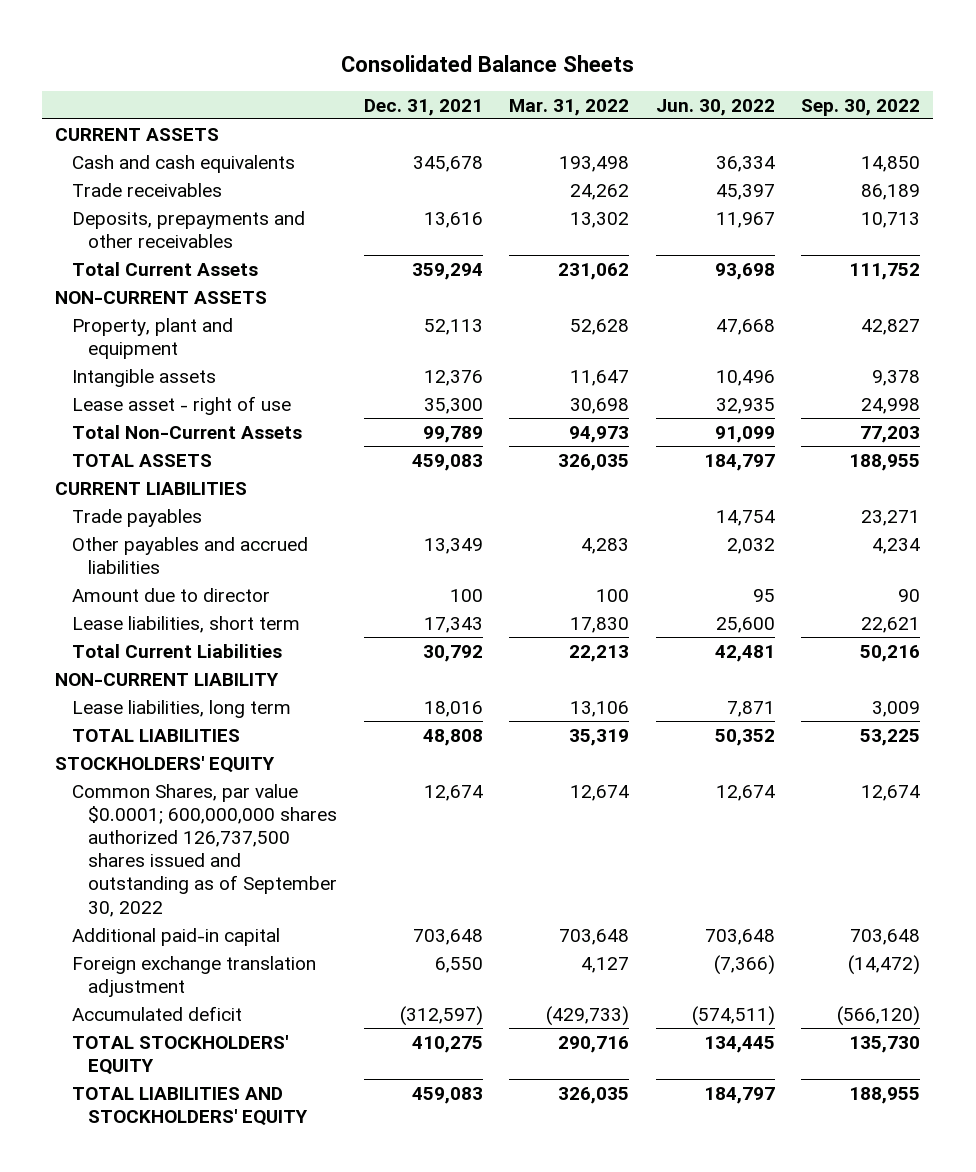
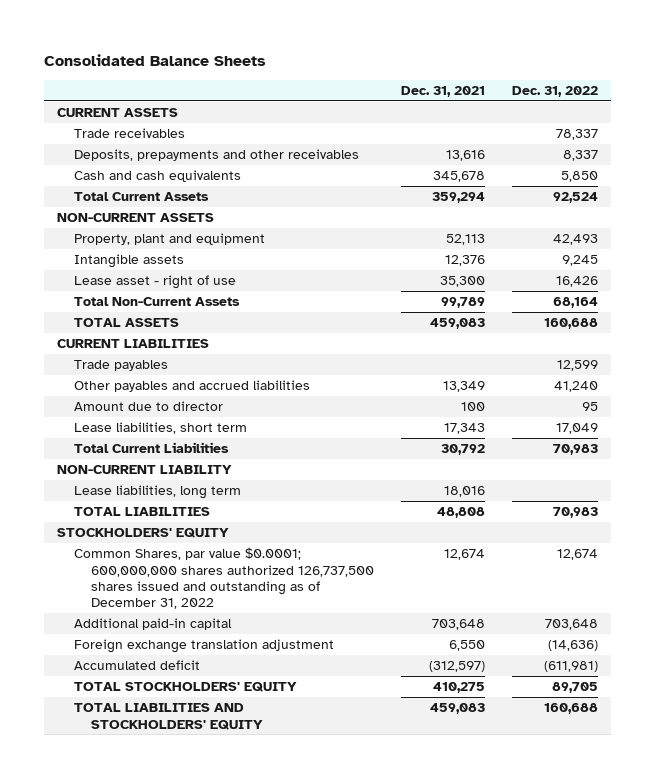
[509,98,630,116] Mar. 31, 2022 -> none
[655,98,775,116] Jun. 30, 2022 -> none
[801,98,921,116] Sep. 30, 2022 -> none
none -> [511,86,598,98] Dec. 31, 2022
[71,154,295,173] Cash and cash equivalents -> [73,170,241,183] Cash and cash equivalents
[71,783,338,917] Common Shares, par value $0.0001; 600,000,000 shares authorized 126,737,500 shares issued and outstanding as of September 30, 2022 -> [73,547,374,610] Common Shares, par value $0.0001; 600,000,000 shares authorized 126,737,500 shares issued and outstanding as of December 31, 2022

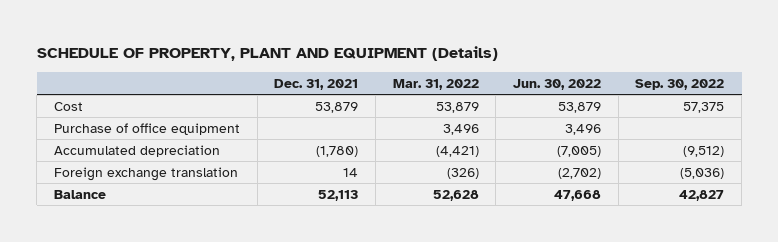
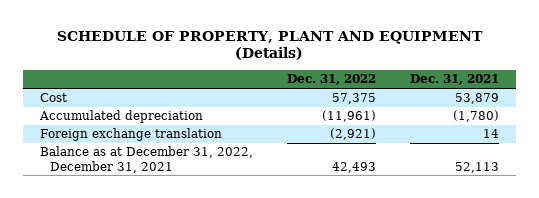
[392,79,479,91] Mar. 31, 2022 -> none
[513,79,602,91] Jun. 30, 2022 -> none
[635,79,725,91] Sep. 30, 2022 -> none
none -> [286,74,376,86] Dec. 31, 2022
[53,122,240,135] Purchase of office equipment -> none
[53,189,106,199] Balance -> [39,146,253,173] Balance as at December 31, 2022, December 31, 2021

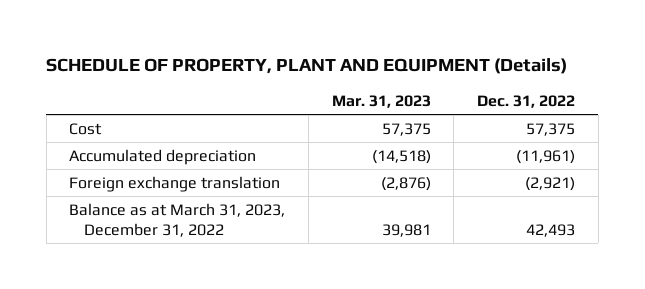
[410,74,500,86] Dec. 31, 2021 -> none
none -> [331,94,431,108] Mar. 31, 2023
[39,146,253,173] Balance as at December 31, 2022, December 31, 2021 -> [69,202,286,237] Balance as at March 31, 2023, December 31, 2022

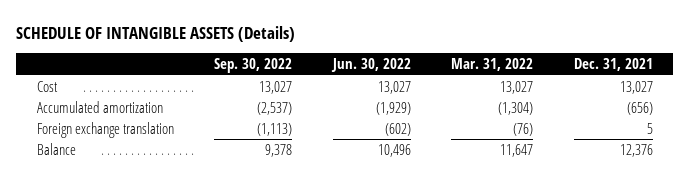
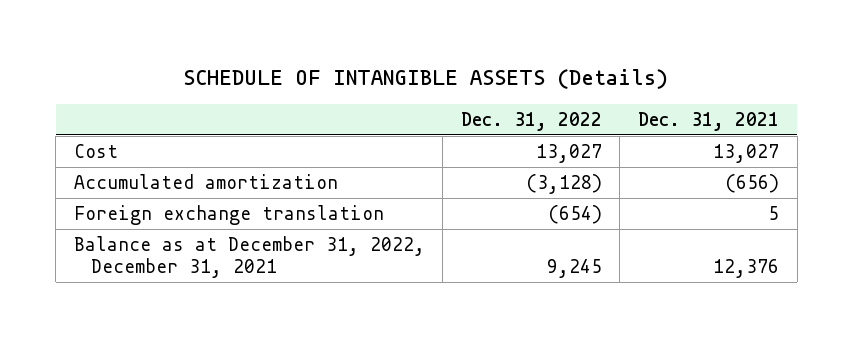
[214,58,293,74] Sep. 30, 2022 -> none
[330,58,411,73] Jun. 30, 2022 -> none
[451,58,534,72] Mar. 31, 2022 -> none
none -> [460,111,602,131] Dec. 31, 2022
[36,142,76,155] Balance -> [73,236,425,279] Balance as at December 31, 2022, December 31, 2021

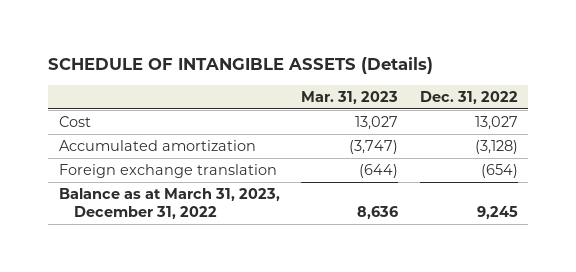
[638,111,780,131] Dec. 31, 2021 -> none
none -> [301,90,399,104] Mar. 31, 2023
[73,236,425,279] Balance as at December 31, 2022, December 31, 2021 -> [58,188,280,219] Balance as at March 31, 2023, December 31, 2022

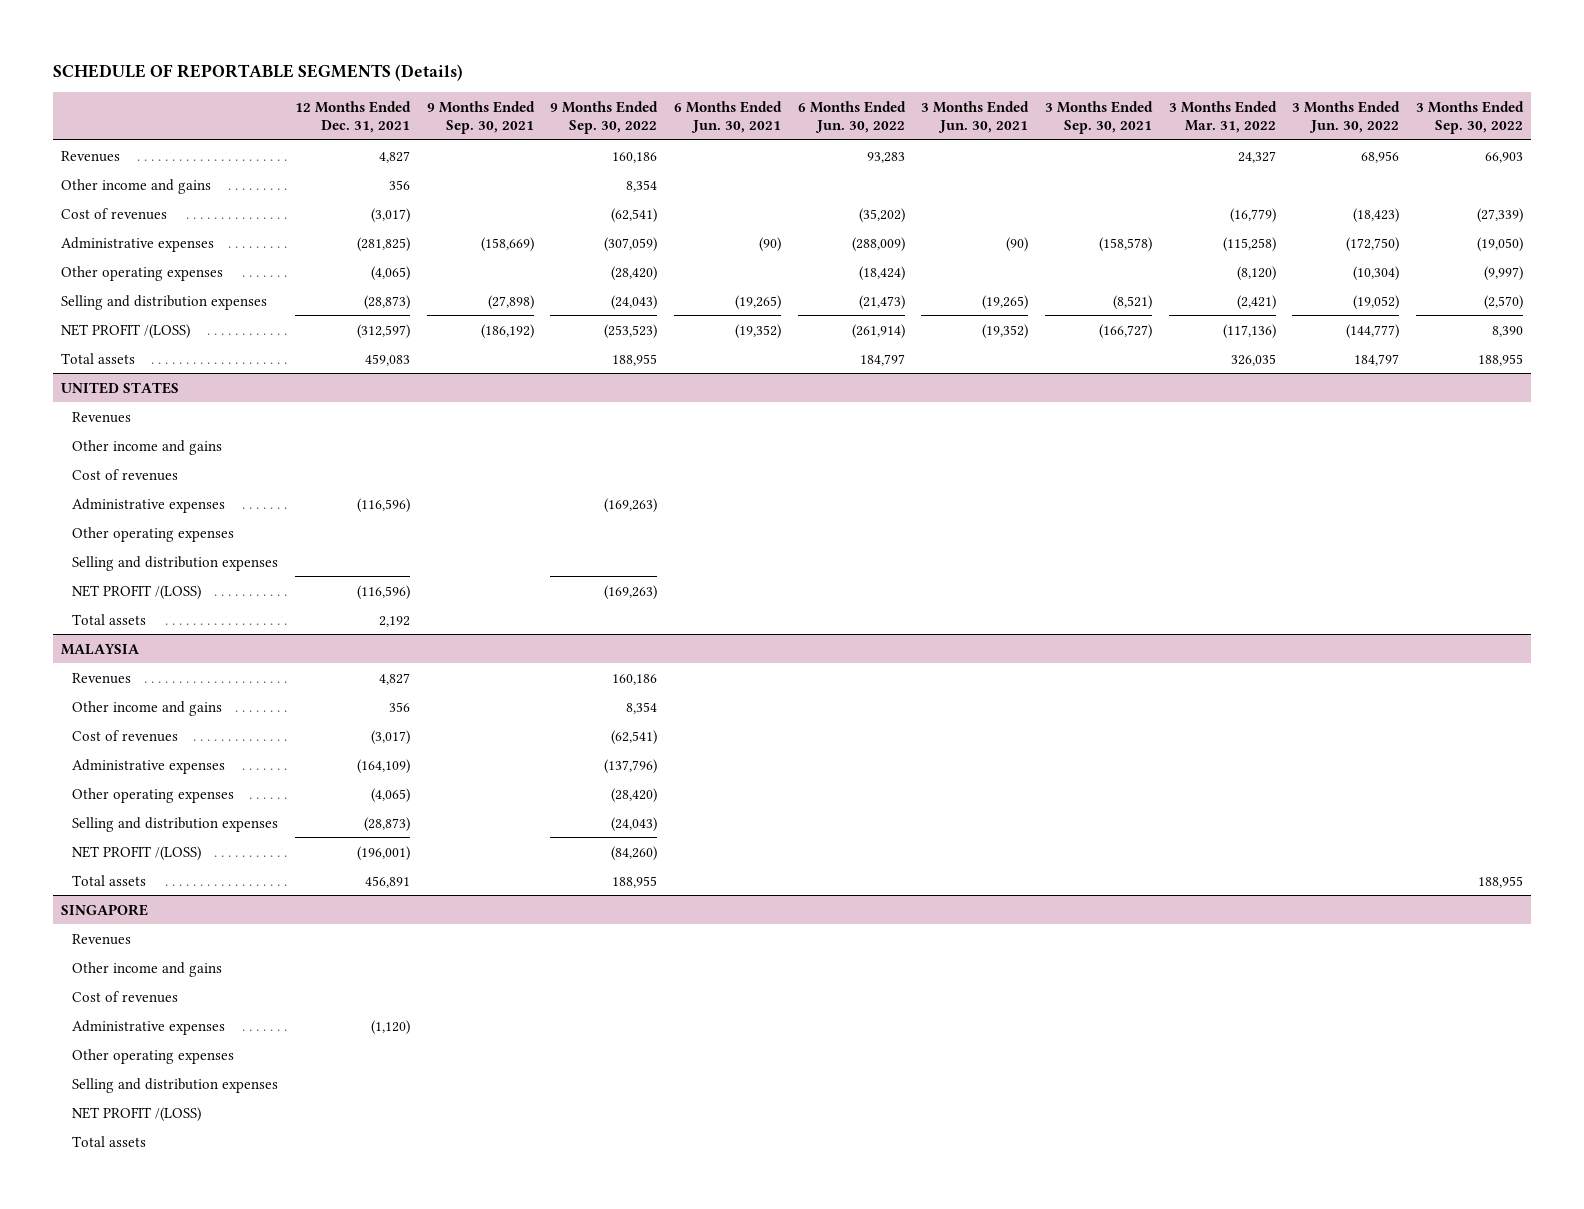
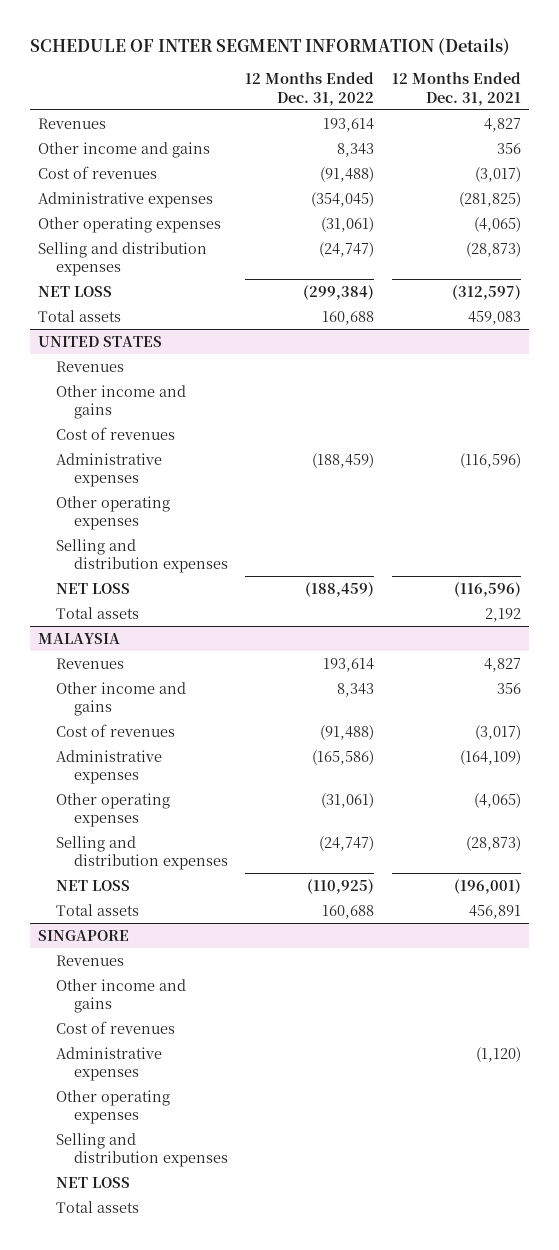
[53,63,464,81] SCHEDULE OF REPORTABLE SEGMENTS (Details) -> [29,38,510,56] SCHEDULE OF INTER SEGMENT INFORMATION (Details)
[426,100,535,134] 9 Months Ended Sep. 30, 2021 -> none
[550,100,659,134] 9 Months Ended Sep. 30, 2022 -> none
[673,100,782,133] 6 Months Ended Jun. 30, 2021 -> none
[797,100,906,133] 6 Months Ended Jun. 30, 2022 -> none
[921,100,1030,133] 3 Months Ended Jun. 30, 2021 -> none
[1044,100,1153,134] 3 Months Ended Sep. 30, 2021 -> none
[1168,100,1277,133] 3 Months Ended Mar. 31, 2022 -> none
[1292,100,1401,133] 3 Months Ended Jun. 30, 2022 -> none
[1415,100,1524,134] 3 Months Ended Sep. 30, 2022 -> none
none -> [245,72,375,106] 12 Months Ended Dec. 31, 2022
[61,323,191,339] NET PROFIT /(LOSS) -> [38,285,113,297] NET LOSS
[72,584,202,600] NET PROFIT /(LOSS) -> [56,582,131,594] NET LOSS
[72,845,202,861] NET PROFIT /(LOSS) -> [56,879,131,891] NET LOSS
[72,1106,202,1122] NET PROFIT /(LOSS) -> [56,1176,131,1188] NET LOSS

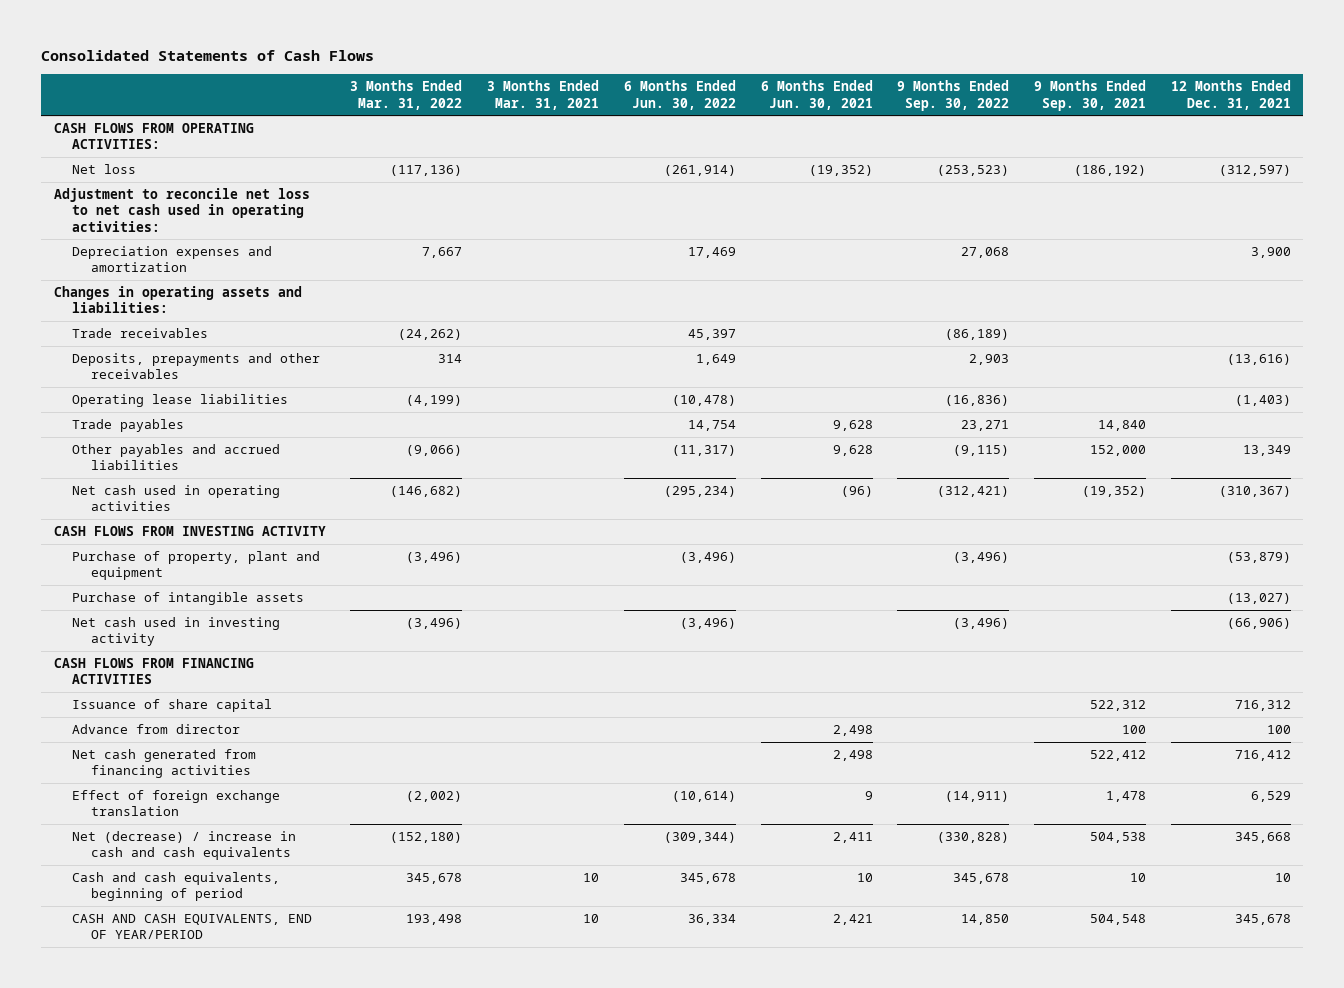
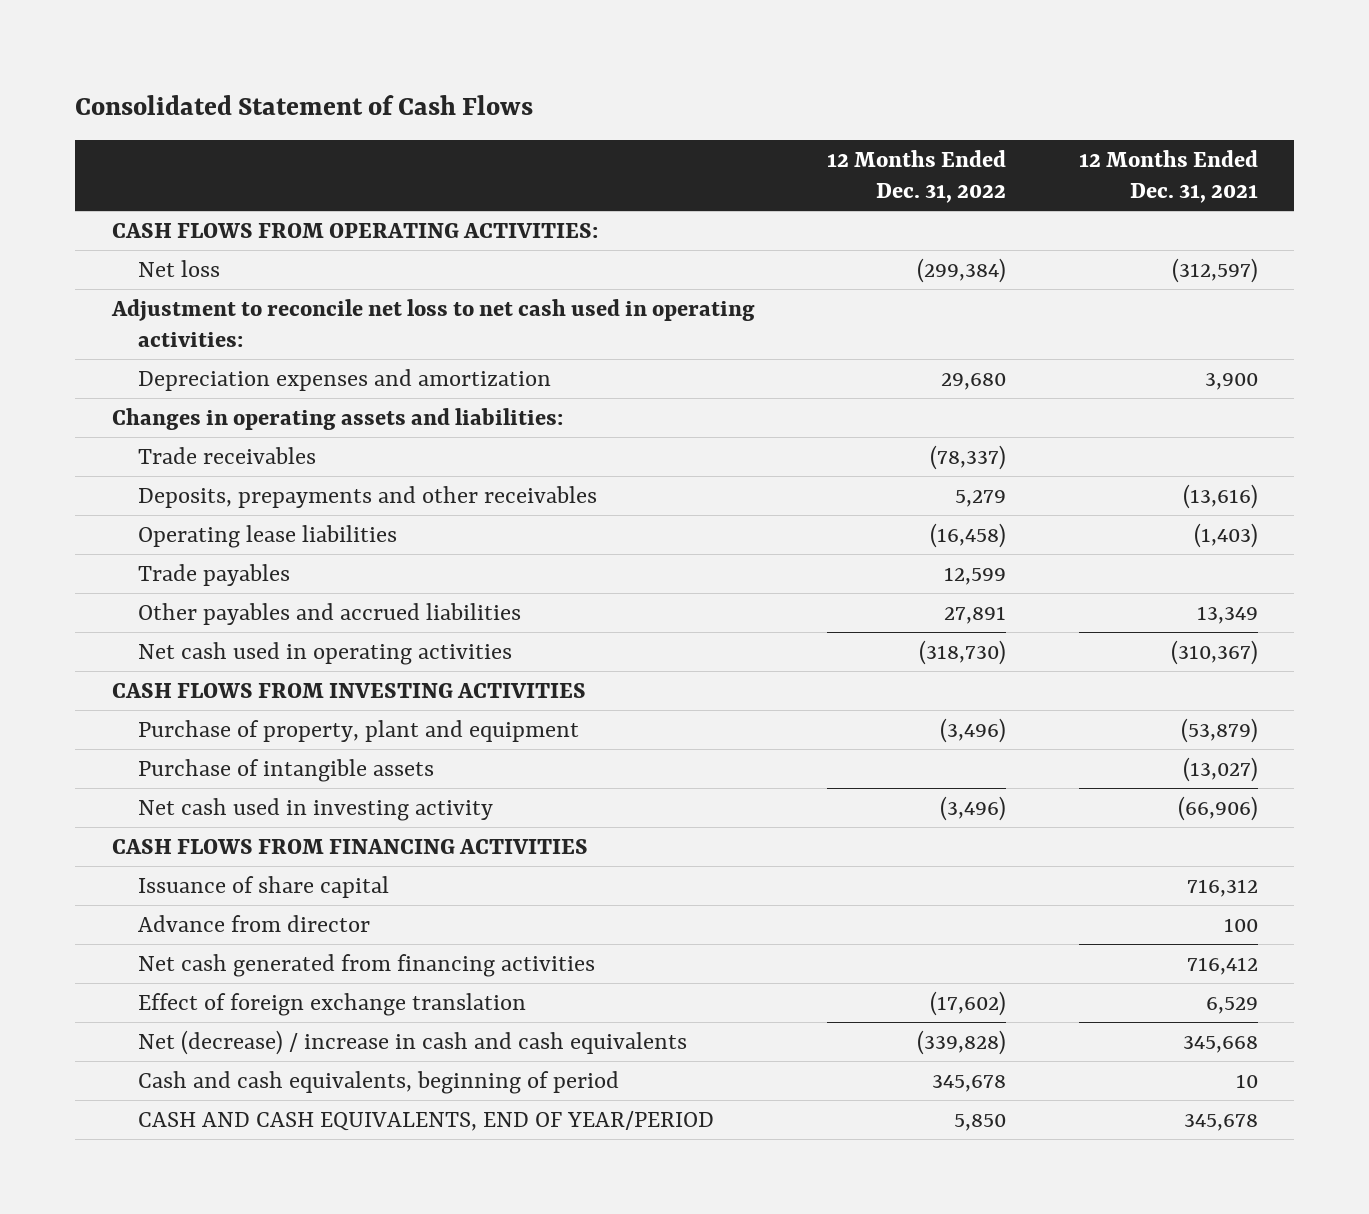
[41,50,375,62] Consolidated Statements of Cash Flows -> [75,94,534,115] Consolidated Statement of Cash Flows
[350,80,463,110] 3 Months Ended Mar. 31, 2022 -> none
[487,80,600,110] 3 Months Ended Mar. 31, 2021 -> none
[623,80,736,110] 6 Months Ended Jun. 30, 2022 -> none
[760,80,873,110] 6 Months Ended Jun. 30, 2021 -> none
[897,80,1010,111] 9 Months Ended Sep. 30, 2022 -> none
[1034,80,1147,111] 9 Months Ended Sep. 30, 2021 -> none
none -> [827,150,1007,204] 12 Months Ended Dec. 31, 2022
[53,525,326,536] CASH FLOWS FROM INVESTING ACTIVITY -> [111,682,586,698] CASH FLOWS FROM INVESTING ACTIVITIES

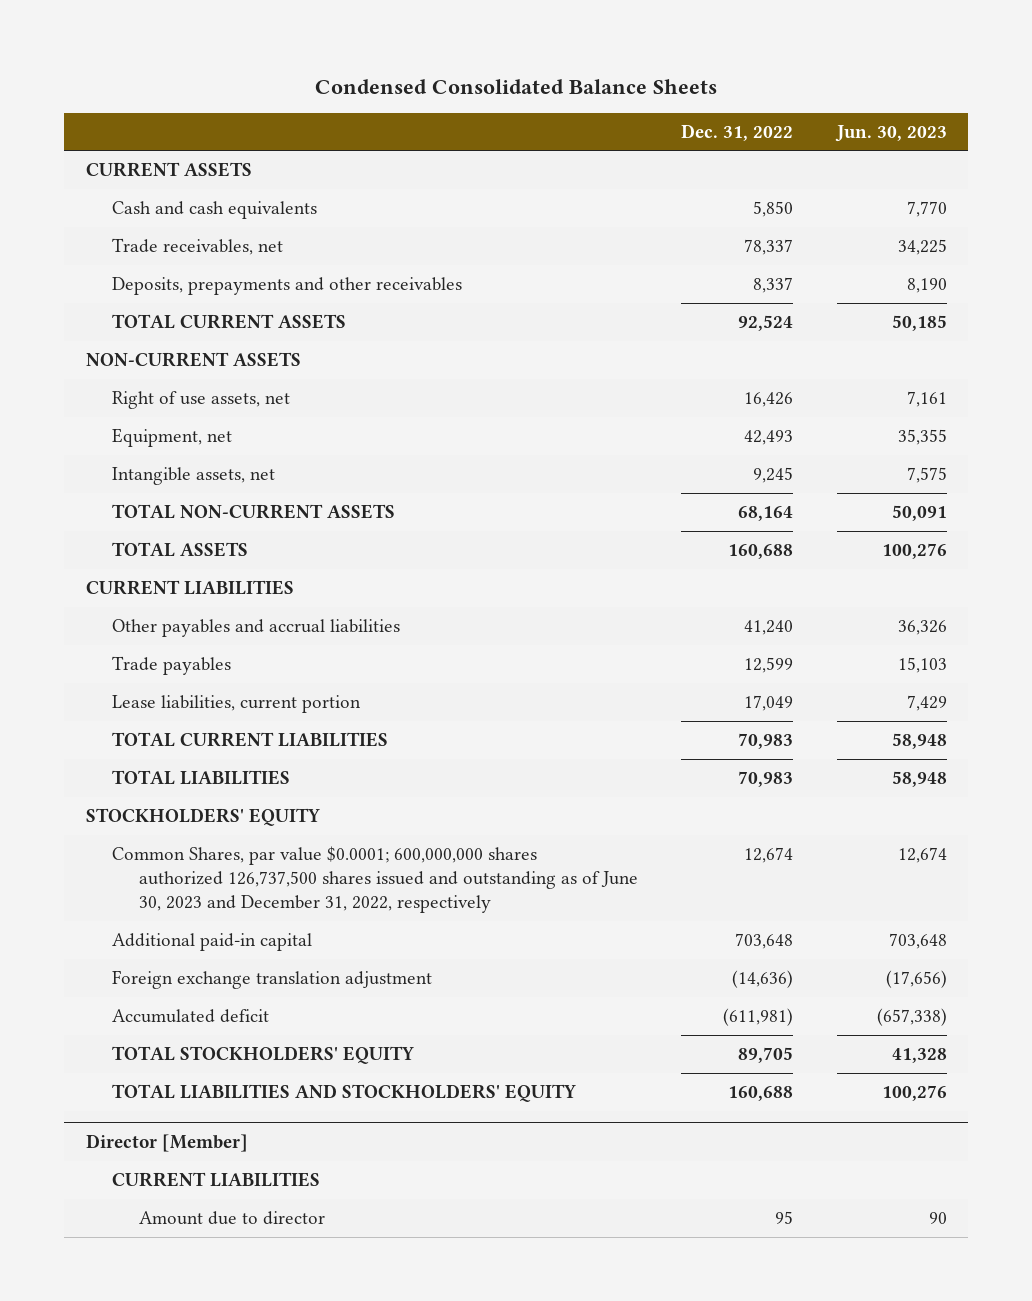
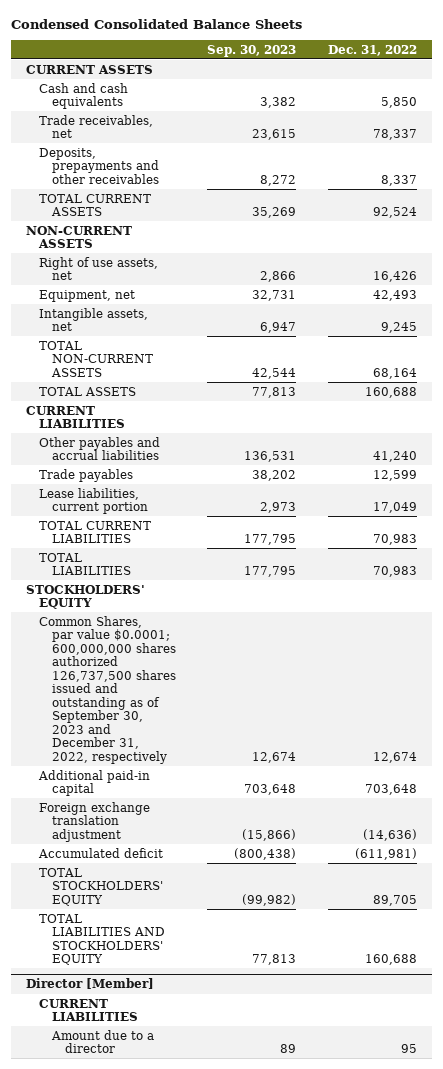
[834,124,947,142] Jun. 30, 2023 -> none
none -> [207,44,297,57] Sep. 30, 2023
[112,845,638,913] Common Shares, par value $0.0001; 600,000,000 shares authorized 126,737,500 shares issued and outstanding as of June 30, 2023 and December 31, 2022, respectively -> [39,615,177,764] Common Shares, par value $0.0001; 600,000,000 shares authorized 126,737,500 shares issued and outstanding as of September 30, 2023 and December 31, 2022, respectively
[138,1210,325,1225] Amount due to director -> [51,1029,155,1054] Amount due to a director

